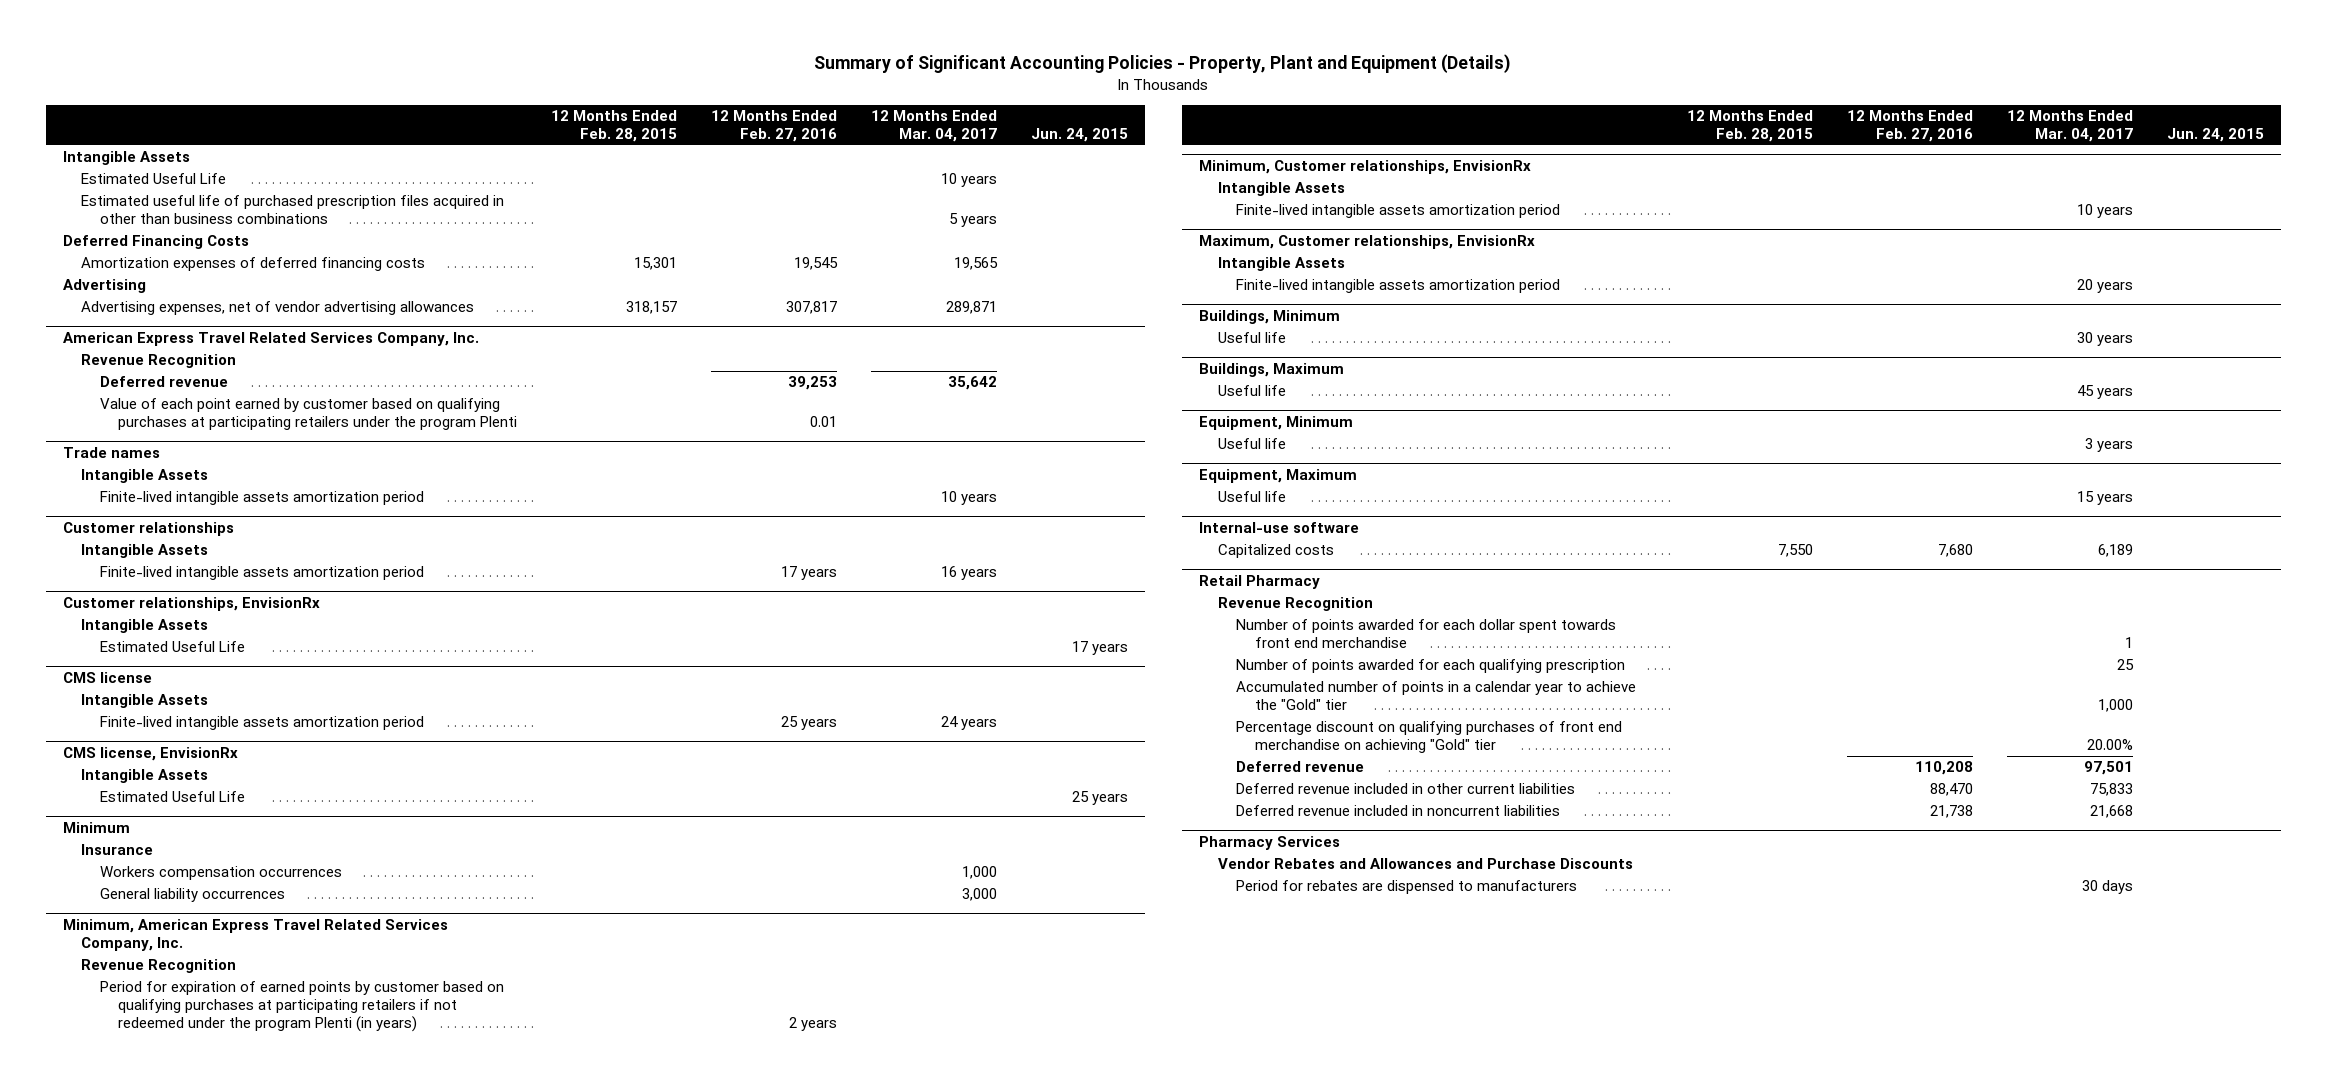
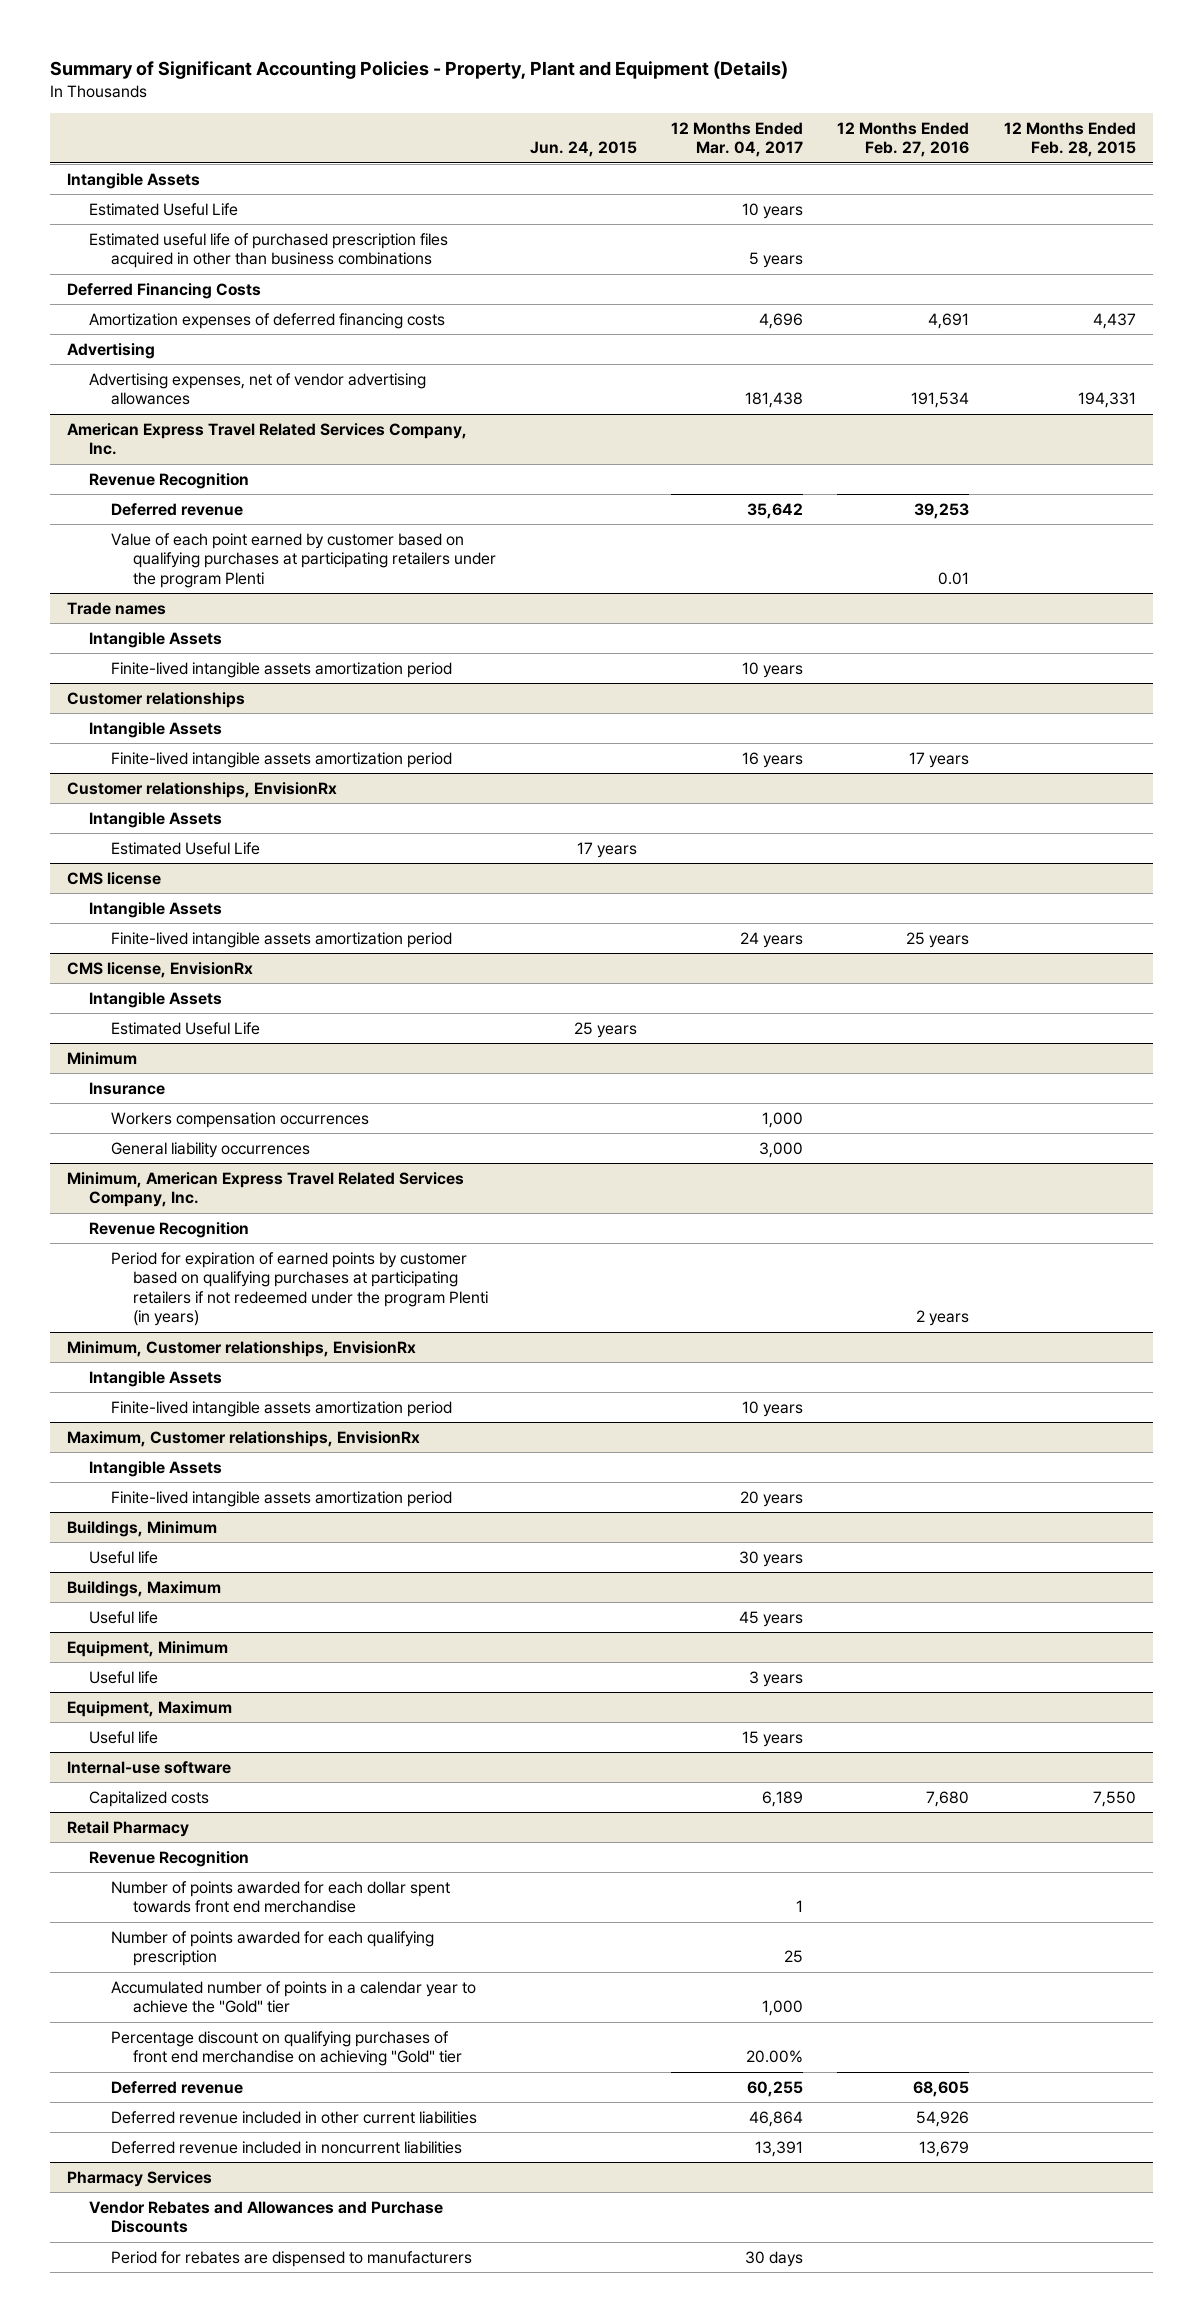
[634,257,678,271] 15,301 -> [1092,312,1136,329] 4,437
[793,257,838,271] 19,545 -> [928,312,970,329] 4,691
[953,257,998,271] 19,565 -> [759,312,804,329] 4,696
[626,301,678,315] 318,157 -> [1077,392,1136,409] 194,331
[785,301,837,315] 307,817 -> [911,392,970,409] 191,534
[945,301,997,315] 289,871 -> [745,392,804,409] 181,438
[1915,761,1974,776] 110,208 -> [913,2080,970,2097] 68,605
[2084,761,2134,776] 97,501 -> [747,2080,804,2097] 60,255
[1930,783,1974,797] 88,470 -> [916,2110,970,2127] 54,926
[2090,783,2134,797] 75,833 -> [749,2110,804,2127] 46,864
[1930,805,1974,819] 21,738 -> [919,2140,970,2157] 13,679
[2090,805,2134,819] 21,668 -> [755,2140,804,2157] 13,391

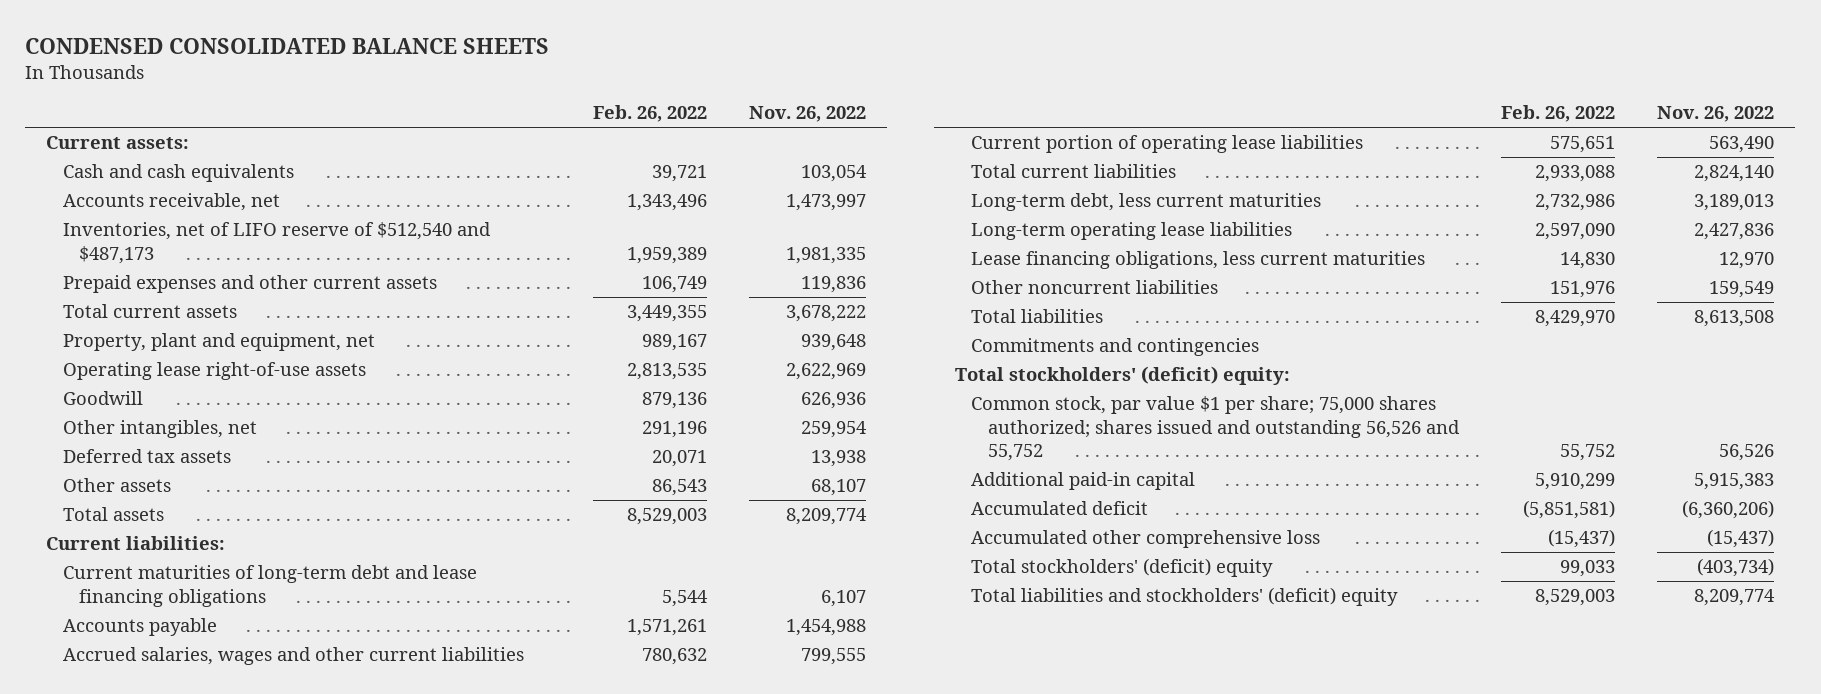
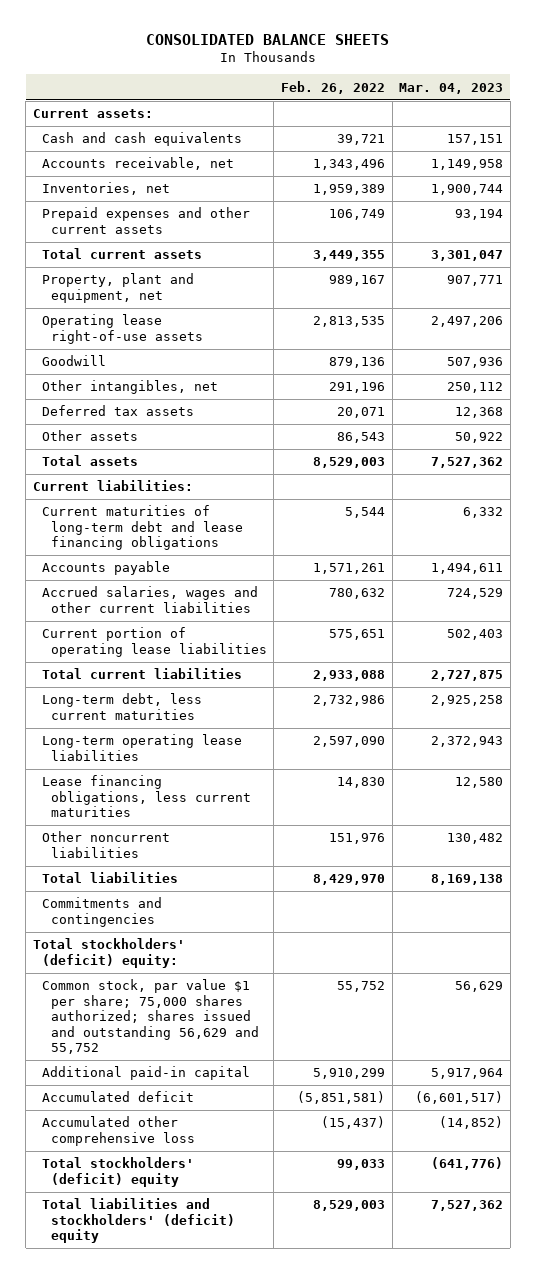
[25,38,550,55] CONDENSED CONSOLIDATED BALANCE SHEETS -> [146,34,390,46] CONSOLIDATED BALANCE SHEETS
[748,106,866,123] Nov. 26, 2022 -> none
none -> [399,82,504,94] Mar. 04, 2023
[62,222,491,264] Inventories, net of LIFO reserve of $512,540 and $487,173 -> [41,182,170,196] Inventories, net
[971,396,1460,462] Common stock, par value $1 per share; 75,000 shares authorized; shares issued and outstanding 56,526 and 55,752 -> [41,979,259,1054] Common stock, par value $1 per share; 75,000 shares authorized; shares issued and outstanding 56,629 and 55,752

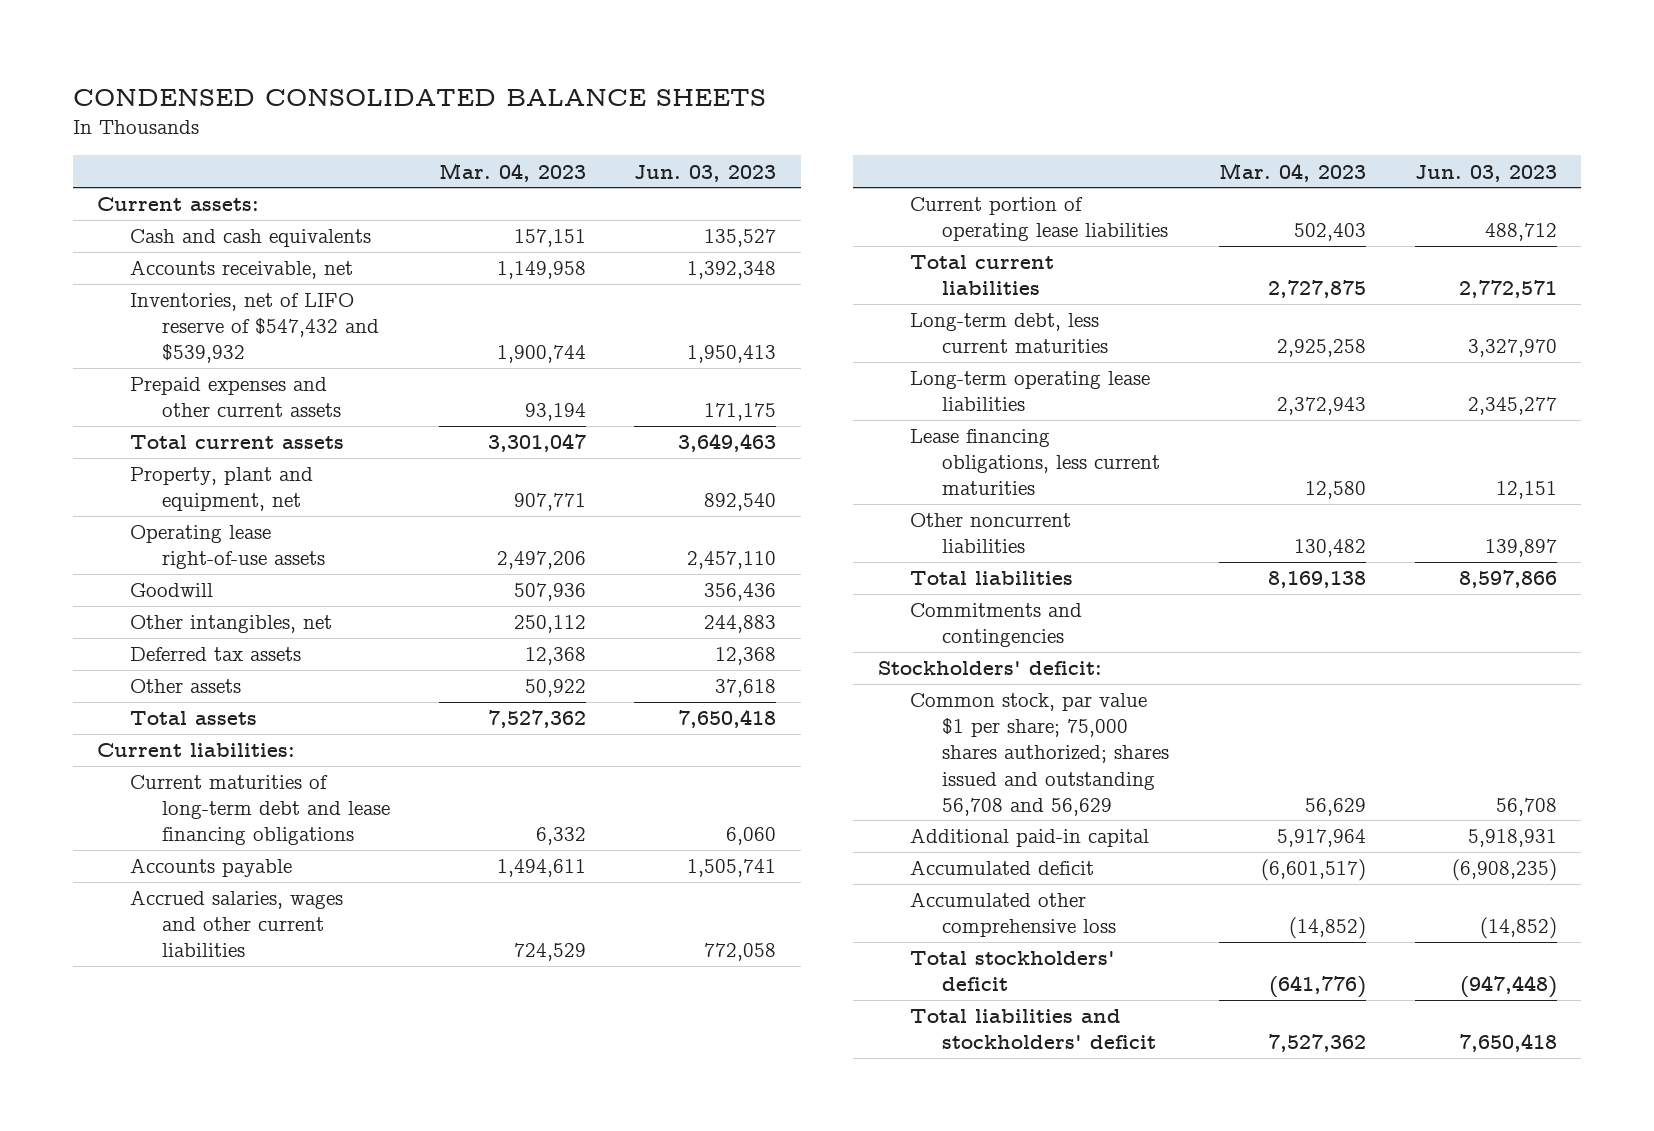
[146,34,390,46] CONSOLIDATED BALANCE SHEETS -> [73,88,767,106] CONDENSED CONSOLIDATED BALANCE SHEETS
[280,80,385,94] Feb. 26, 2022 -> none
none -> [634,164,777,182] Jun. 03, 2023
[41,182,170,196] Inventories, net -> [129,293,379,364] Inventories, net of LIFO reserve of $547,432 and $539,932
[32,938,185,968] Total stockholders' (deficit) equity: -> [877,661,1102,676] Stockholders' deficit:
[41,979,259,1054] Common stock, par value $1 per share; 75,000 shares authorized; shares issued and outstanding 56,629 and 55,752 -> [910,693,1170,816] Common stock, par value $1 per share; 75,000 shares authorized; shares issued and outstanding 56,708 and 56,629
[41,1157,194,1187] Total stockholders' (deficit) equity -> [910,951,1116,992] Total stockholders' deficit
[41,1198,235,1244] Total liabilities and stockholders' (deficit) equity -> [910,1009,1157,1050] Total liabilities and stockholders' deficit

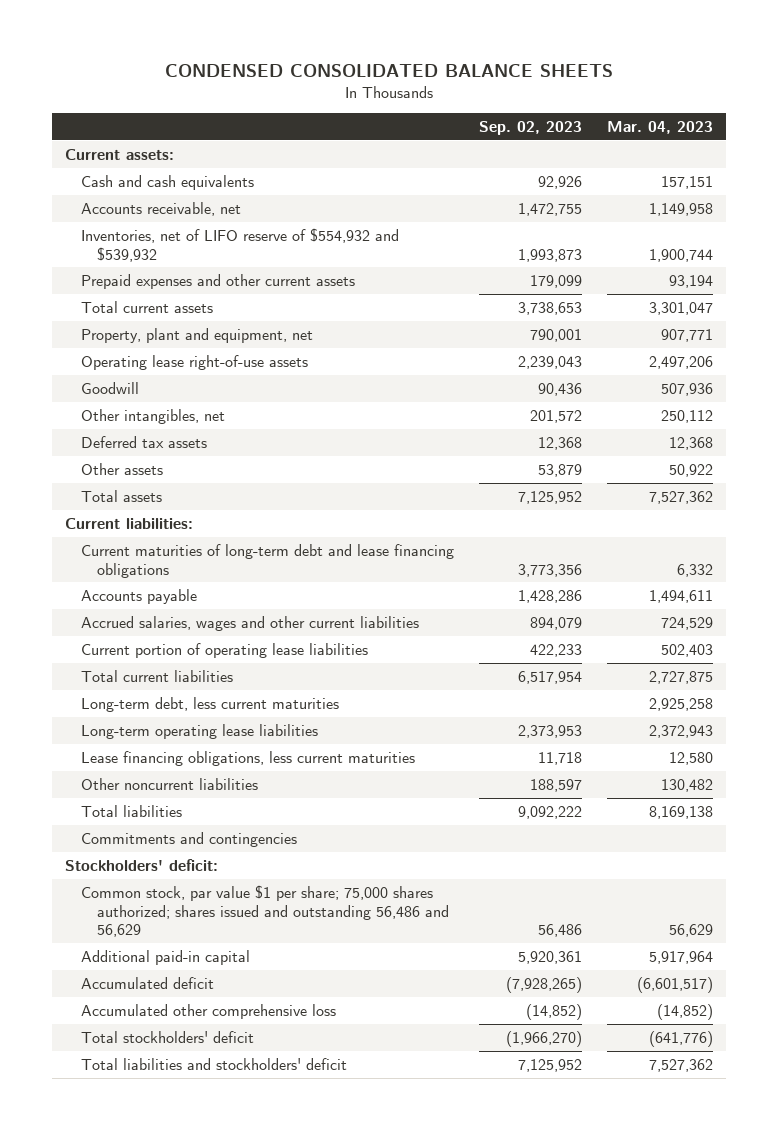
[634,164,777,182] Jun. 03, 2023 -> none
none -> [479,121,583,136] Sep. 02, 2023
[129,293,379,364] Inventories, net of LIFO reserve of $547,432 and $539,932 -> [80,227,399,262] Inventories, net of LIFO reserve of $554,932 and $539,932
[910,693,1170,816] Common stock, par value $1 per share; 75,000 shares authorized; shares issued and outstanding 56,708 and 56,629 -> [80,884,449,938] Common stock, par value $1 per share; 75,000 shares authorized; shares issued and outstanding 56,486 and 56,629

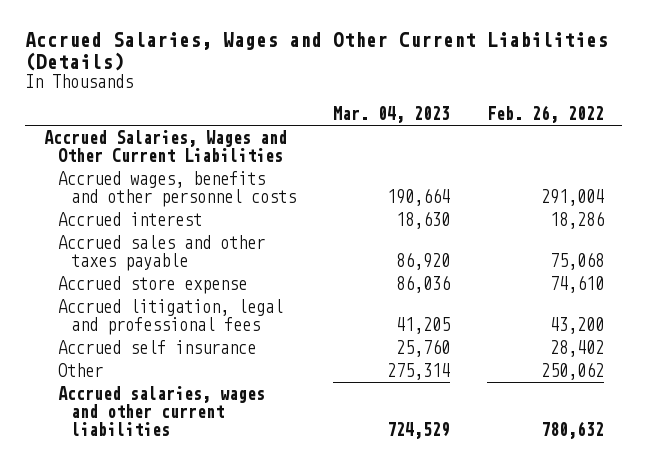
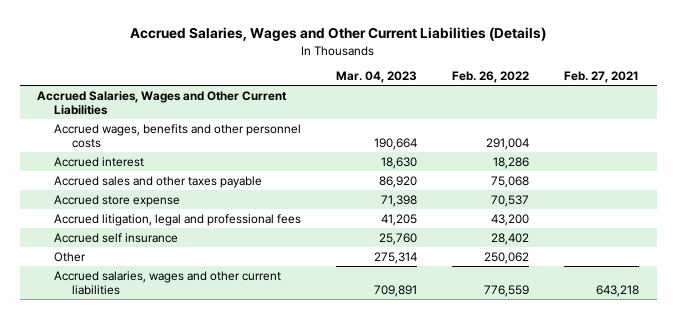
none -> [564,71,640,84] Feb. 27, 2021
[396,274,451,293] 86,036 -> [381,194,418,207] 71,398
[549,274,604,293] 74,610 -> [491,194,530,207] 70,537
[387,422,451,440] 724,529 -> [374,285,418,298] 709,891
[540,421,604,440] 780,632 -> [484,285,530,298] 776,559

